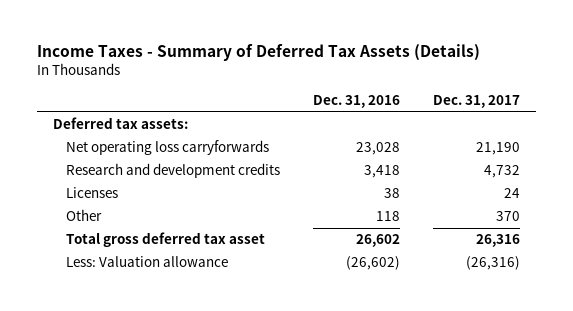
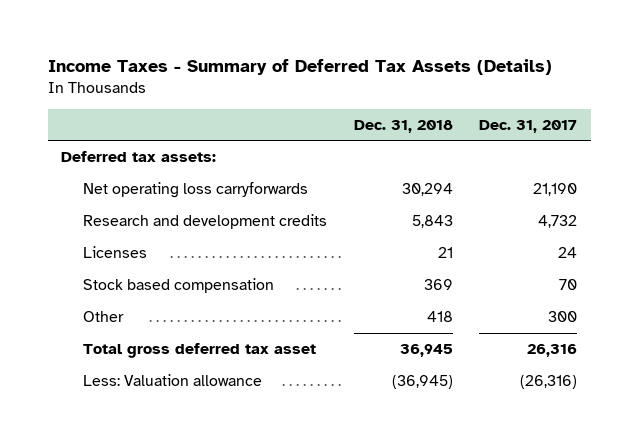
[312,95,400,109] Dec. 31, 2016 -> none
none -> [353,119,453,133] Dec. 31, 2018
none -> [83,278,275,294] Stock based compensation
[495,211,520,222] 370 -> [548,311,578,323] 300

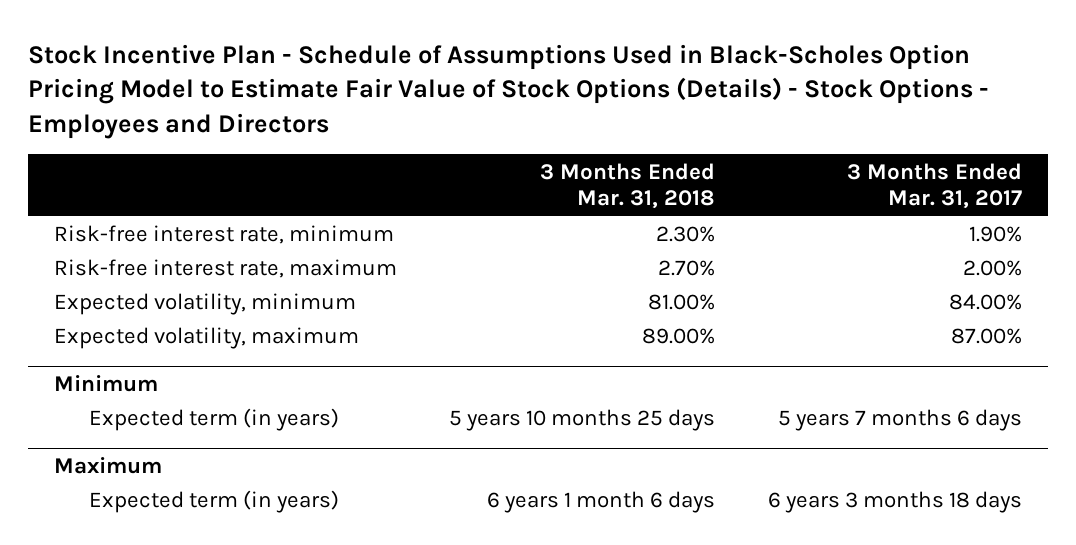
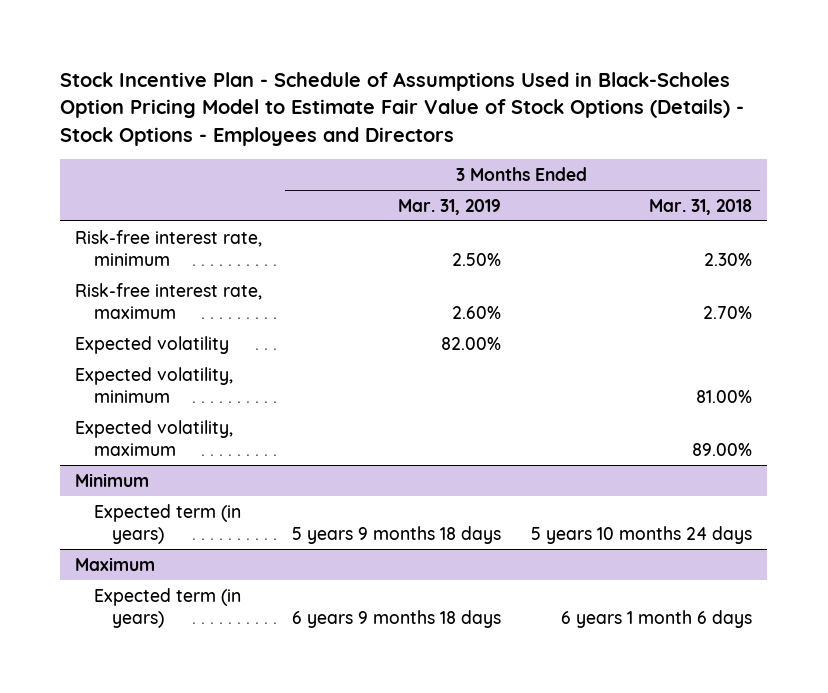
[846,162,1022,210] 3 Months Ended Mar. 31, 2017 -> none
none -> [398,198,502,215] Mar. 31, 2019
none -> [75,335,230,354] Expected volatility
[449,409,716,432] 5 years 10 months 25 days -> [531,526,753,545] 5 years 10 months 24 days

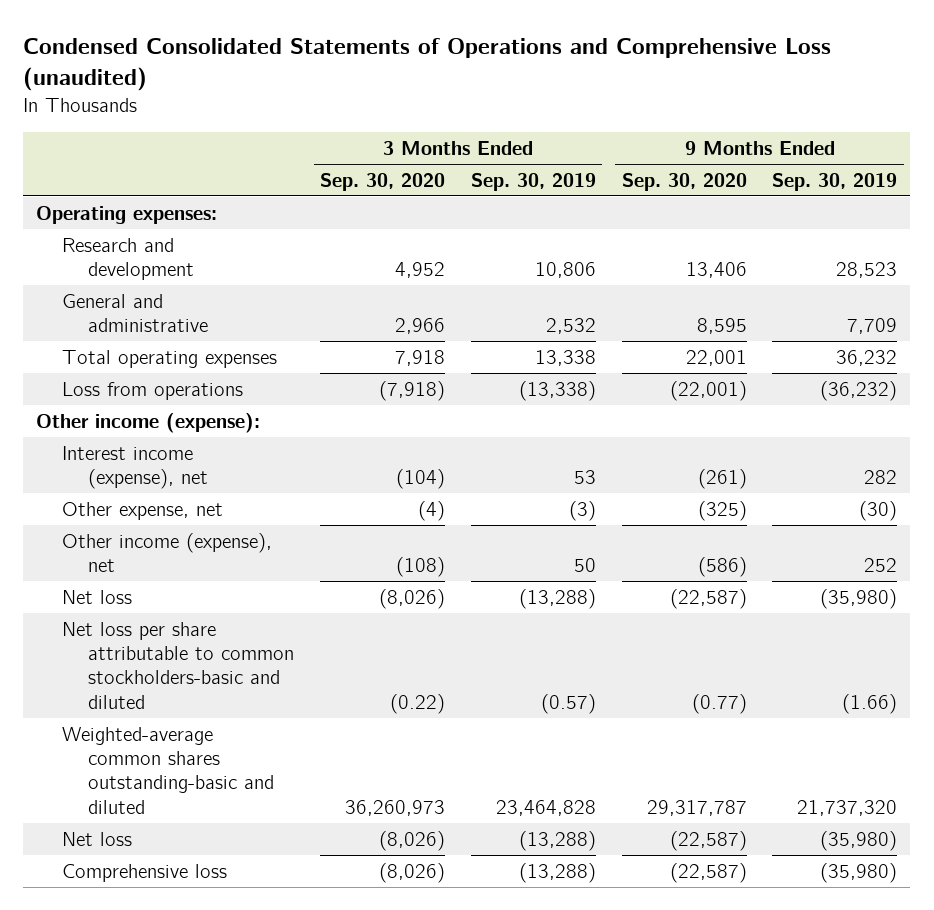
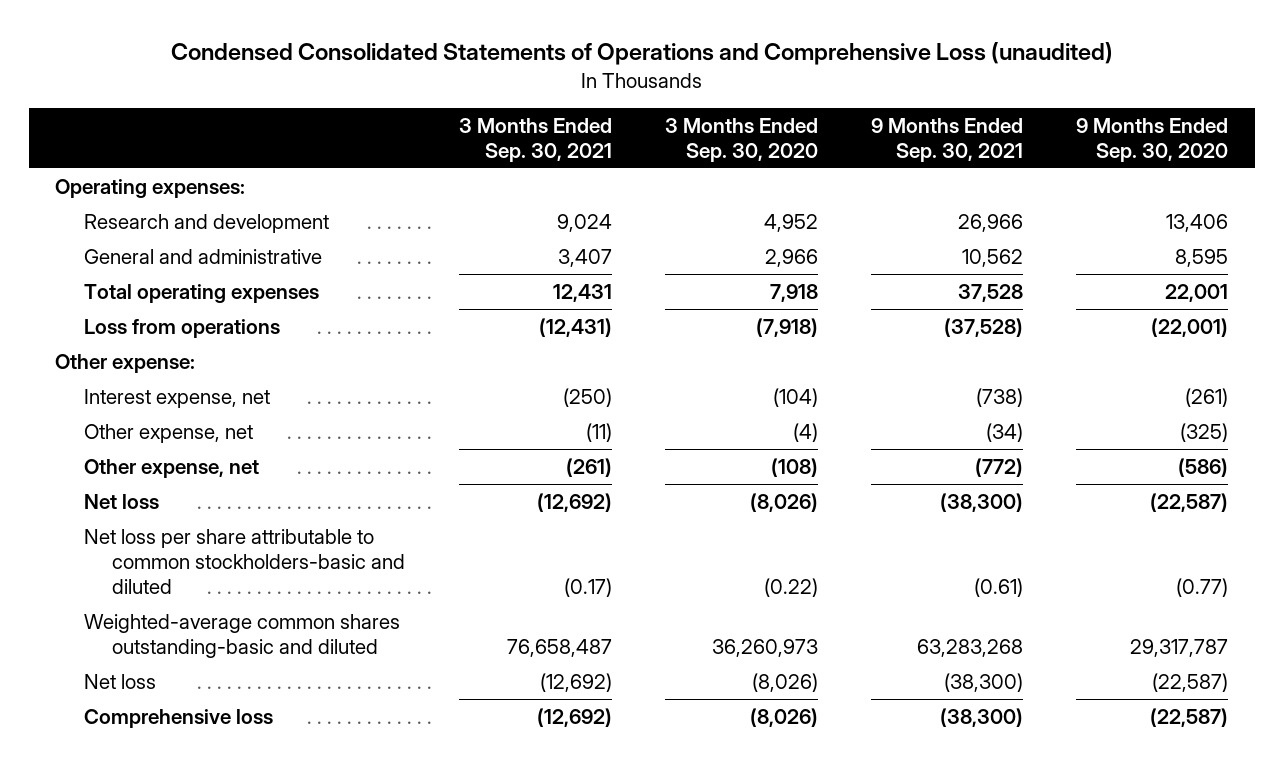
[470,172,596,191] Sep. 30, 2019 -> none
[772,172,898,191] Sep. 30, 2019 -> none
none -> [458,117,612,162] 3 Months Ended Sep. 30, 2021
none -> [870,117,1023,162] 9 Months Ended Sep. 30, 2021
[36,412,261,433] Other income (expense): -> [55,353,196,373] Other expense:
[62,445,209,490] Interest income (expense), net -> [83,388,270,408] Interest expense, net
[62,532,273,573] Other income (expense), net -> [83,458,259,478] Other expense, net

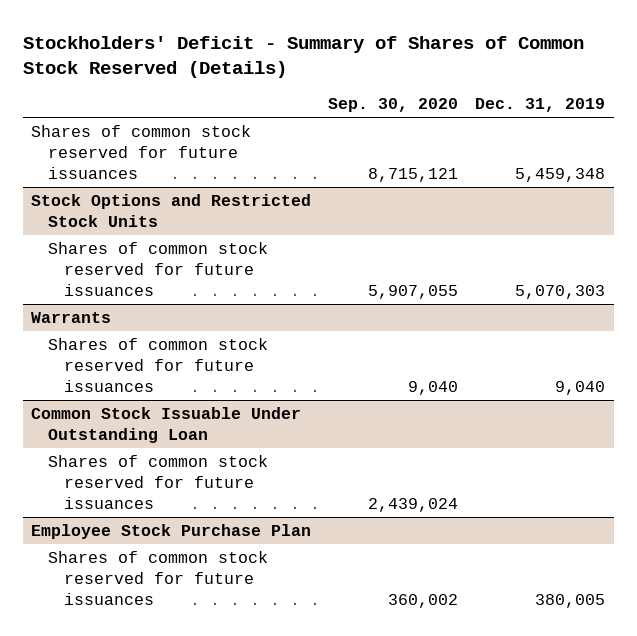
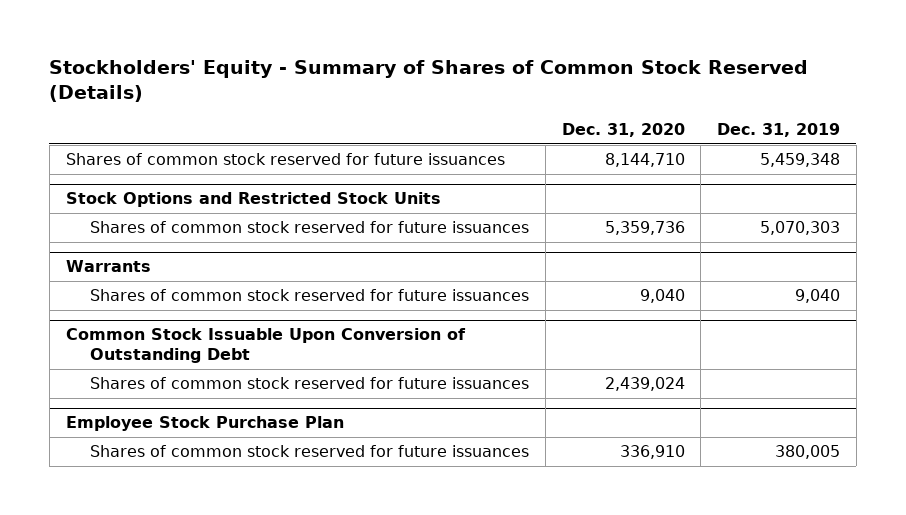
[23,35,585,79] Stockholders' Deficit - Summary of Shares of Common Stock Reserved (Details) -> [49,60,809,102] Stockholders' Equity - Summary of Shares of Common Stock Reserved (Details)
[328,98,459,113] Sep. 30, 2020 -> none
none -> [561,123,685,138] Dec. 31, 2020
[31,406,302,444] Common Stock Issuable Under Outstanding Loan -> [65,328,466,364] Common Stock Issuable Upon Conversion of Outstanding Debt

